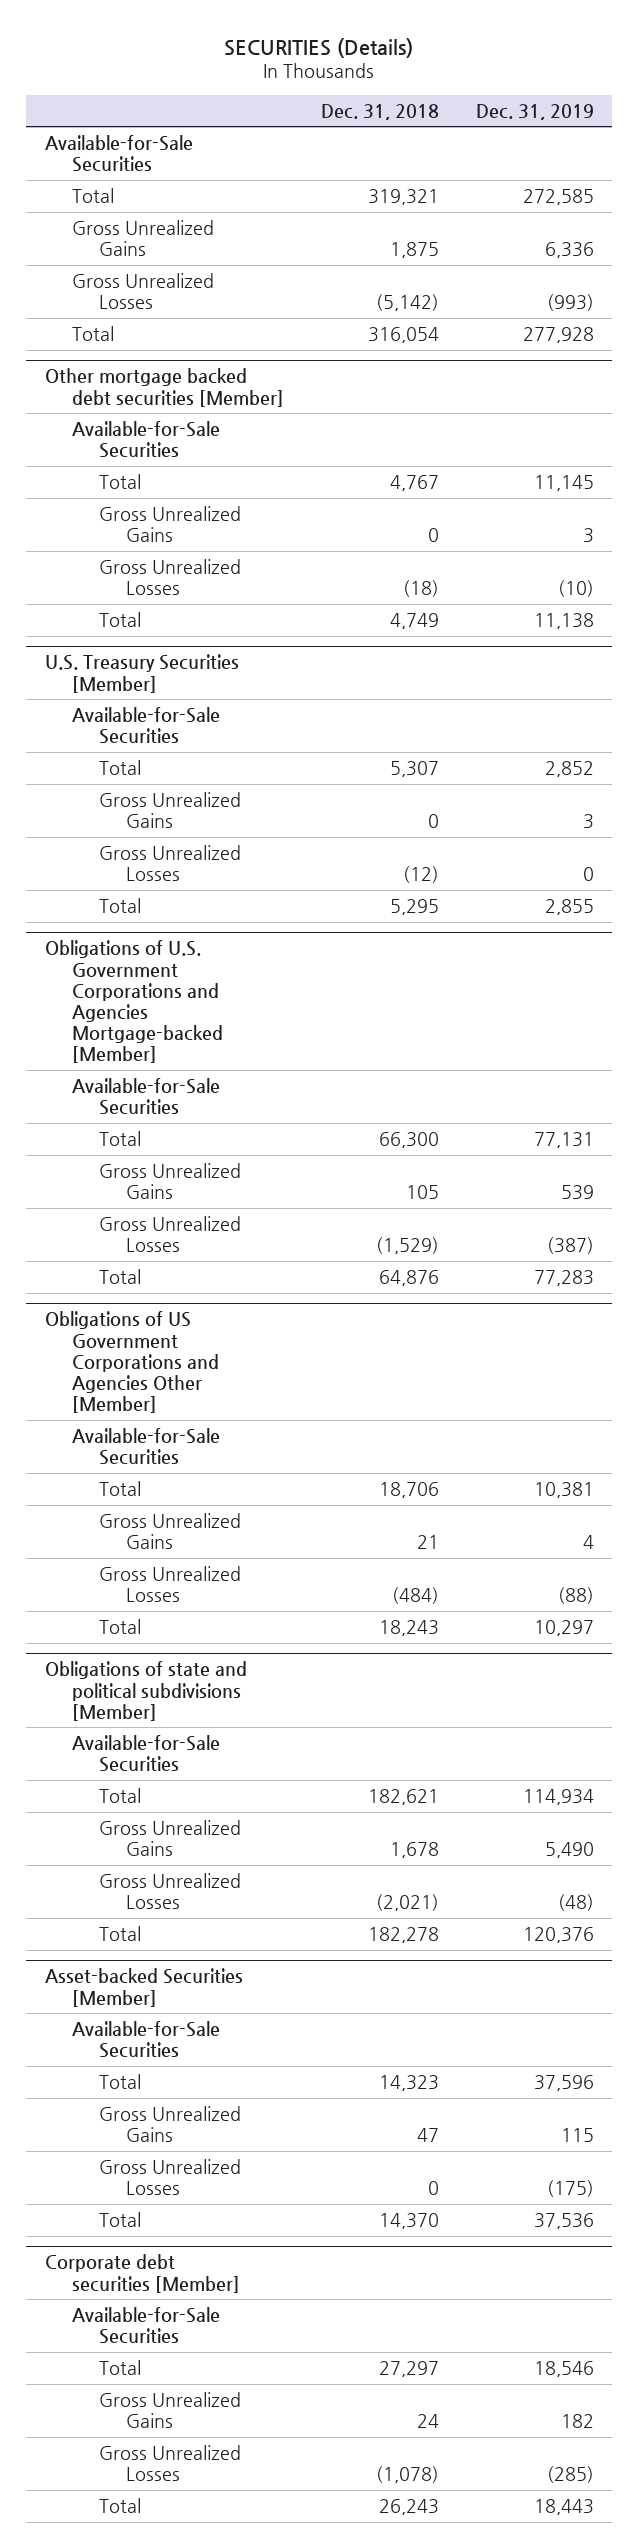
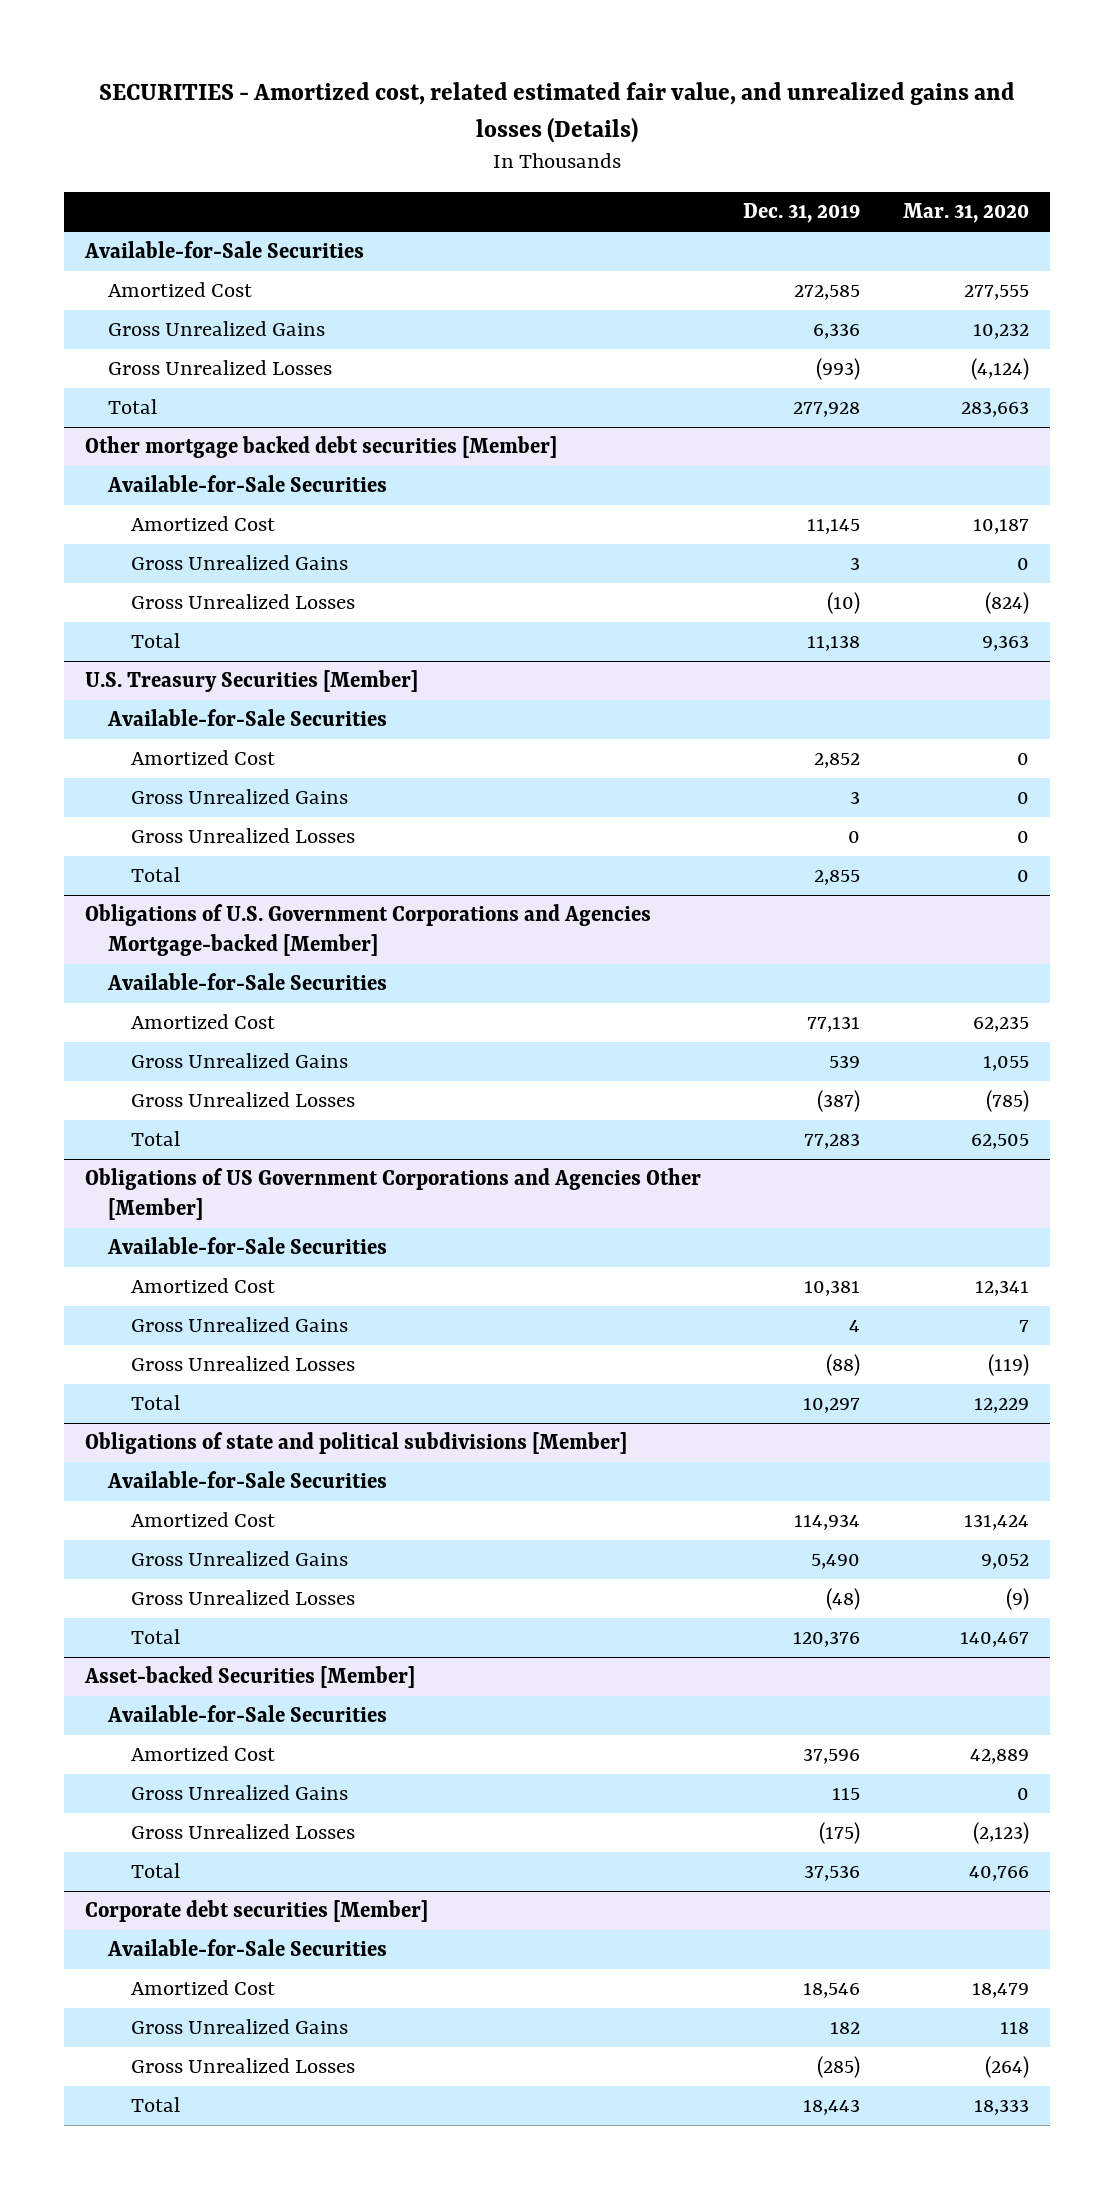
[224,37,414,58] SECURITIES (Details) -> [98,82,1015,143] SECURITIES - Amortized cost, related estimated fair value, and unrealized gains and losses (Details)
[320,103,439,120] Dec. 31, 2018 -> none
none -> [902,203,1029,224] Mar. 31, 2020
[71,187,114,203] Total -> [107,282,252,298] Amortized Cost
[98,473,141,489] Total -> [130,516,275,532] Amortized Cost
[98,759,141,775] Total -> [130,750,275,766] Amortized Cost
[98,1130,141,1146] Total -> [130,1014,275,1030] Amortized Cost
[98,1480,141,1496] Total -> [130,1278,275,1294] Amortized Cost
[98,1787,141,1803] Total -> [130,1512,275,1528] Amortized Cost
[98,2073,141,2089] Total -> [130,1746,275,1762] Amortized Cost
[98,2359,141,2375] Total -> [130,1980,275,1996] Amortized Cost

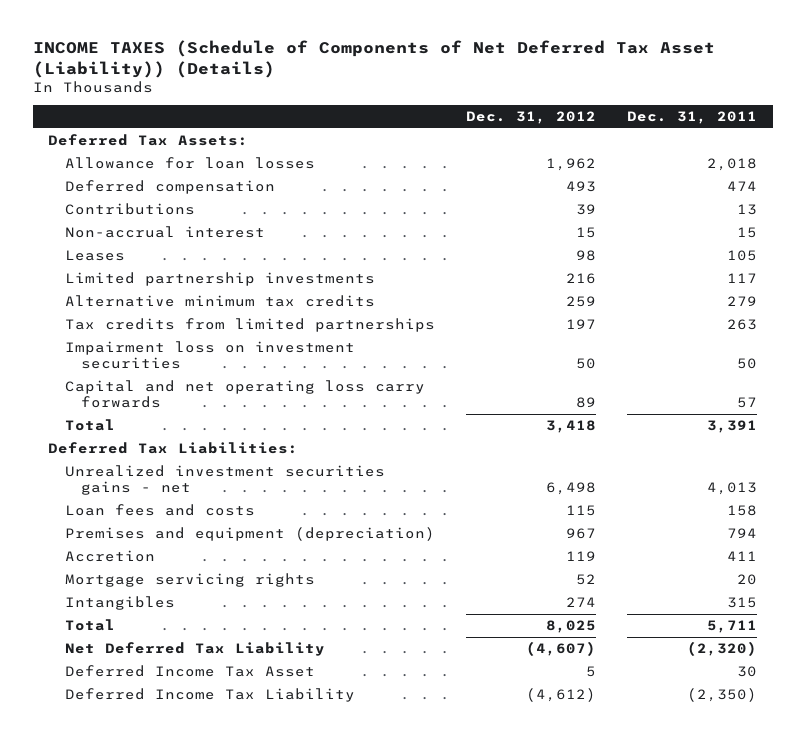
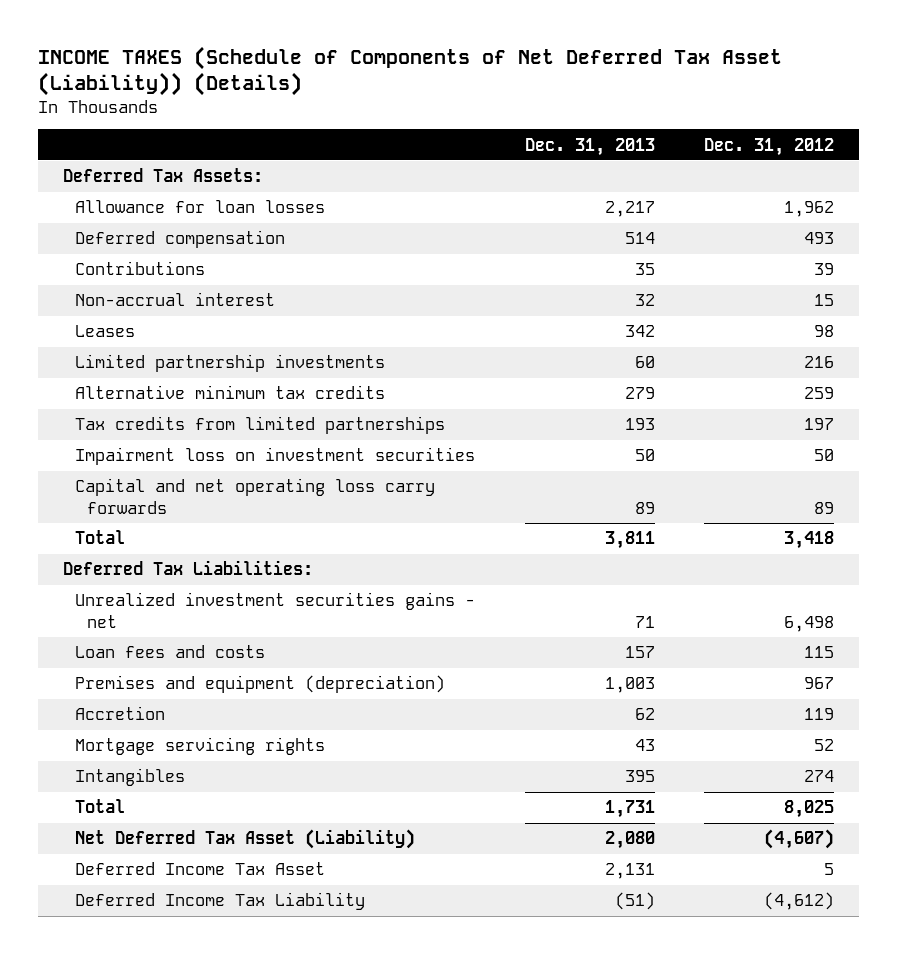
[627,111,758,125] Dec. 31, 2011 -> none
none -> [524,137,655,156] Dec. 31, 2013
[64,642,325,657] Net Deferred Tax Liability -> [74,829,415,850] Net Deferred Tax Asset (Liability)

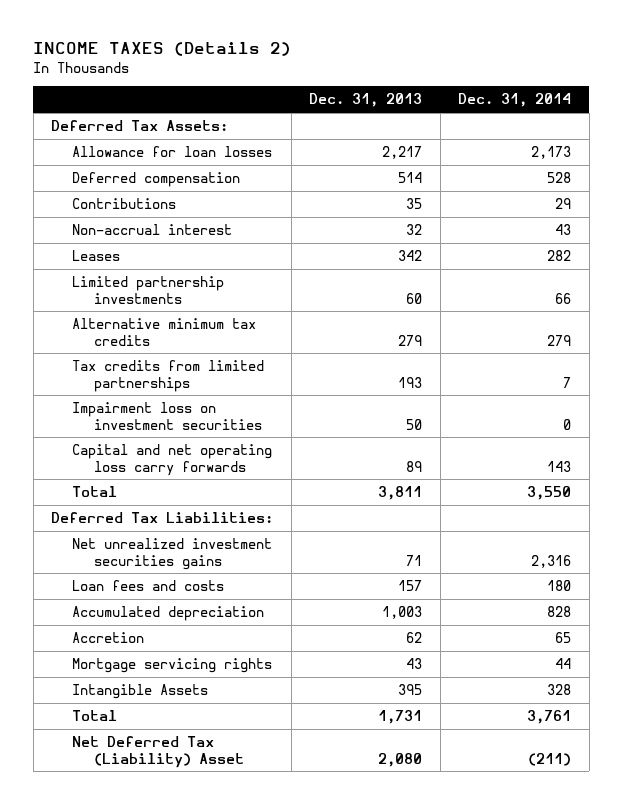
[37,45,782,96] INCOME TAXES (Schedule of Components of Net Deferred Tax Asset (Liability)) (Details) -> [33,42,292,57] INCOME TAXES (Details 2)
[704,137,835,156] Dec. 31, 2012 -> none
none -> [458,93,572,108] Dec. 31, 2014
[74,592,475,628] Unrealized investment securities gains - net -> [72,537,273,570] Net unrealized investment securities gains
[74,675,445,694] Premises and equipment (depreciation) -> [72,605,265,621] Accumulated depreciation
[74,768,185,787] Intangibles -> [72,683,209,699] Intangible Assets
[74,829,415,850] Net Deferred Tax Asset (Liability) -> none
[74,892,365,911] Deferred Income Tax Liability -> none
[74,862,325,876] Deferred Income Tax Asset -> [72,735,244,768] Net Deferred Tax (Liability) Asset
[604,863,655,880] 2,131 -> [378,752,423,767] 2,080

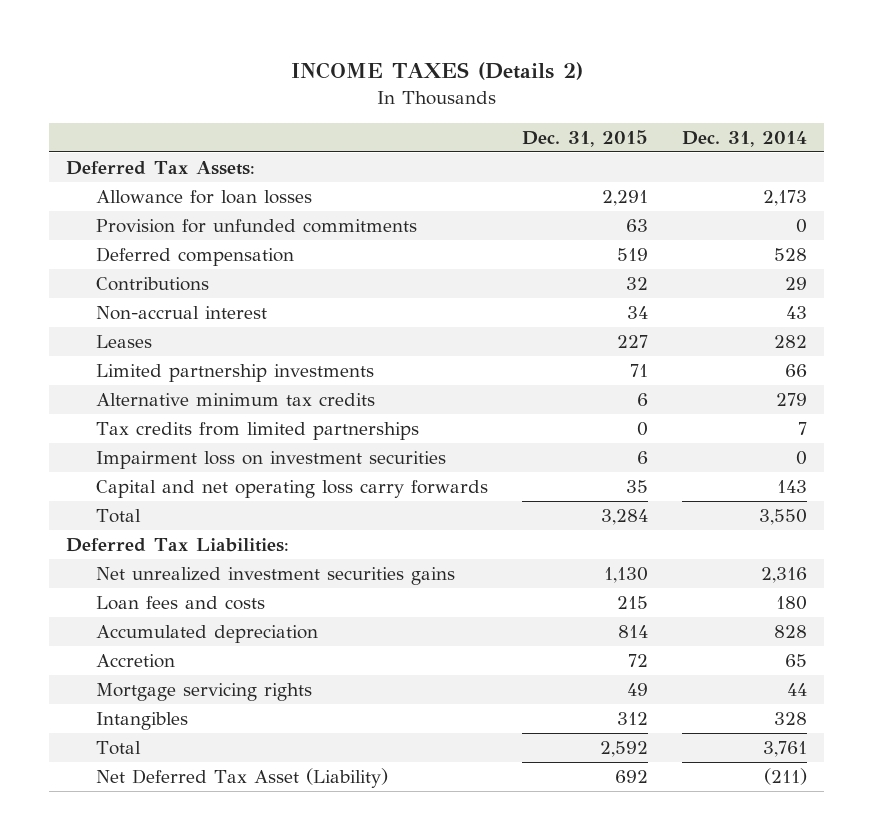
[309,93,423,108] Dec. 31, 2013 -> none
none -> [521,129,648,147] Dec. 31, 2015
none -> [95,219,417,234] Provision for unfunded commitments
[72,683,209,699] Intangible Assets -> [95,712,188,731] Intangibles
[72,735,244,768] Net Deferred Tax (Liability) Asset -> [95,768,388,789] Net Deferred Tax Asset (Liability)

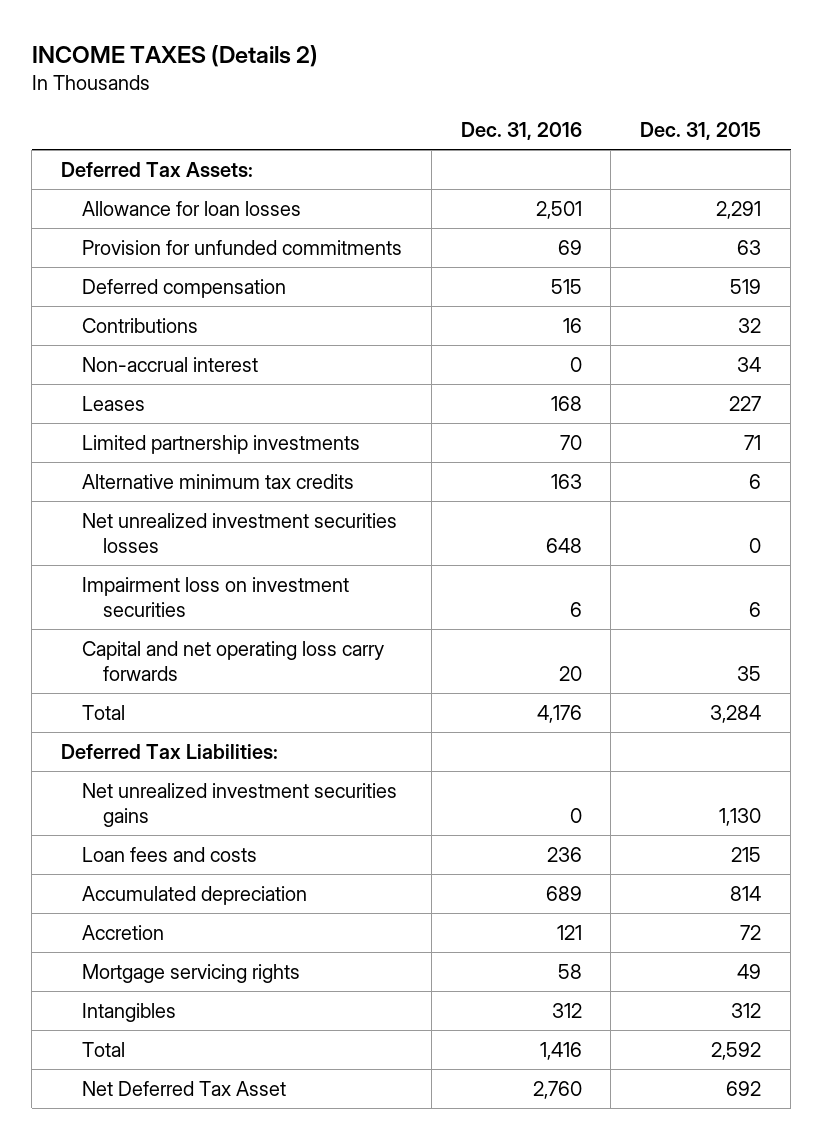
[682,130,808,147] Dec. 31, 2014 -> none
none -> [460,122,582,141] Dec. 31, 2016
[95,422,419,441] Tax credits from limited partnerships -> none
none -> [81,512,397,554] Net unrealized investment securities losses
[95,768,388,789] Net Deferred Tax Asset (Liability) -> [81,1080,286,1096] Net Deferred Tax Asset

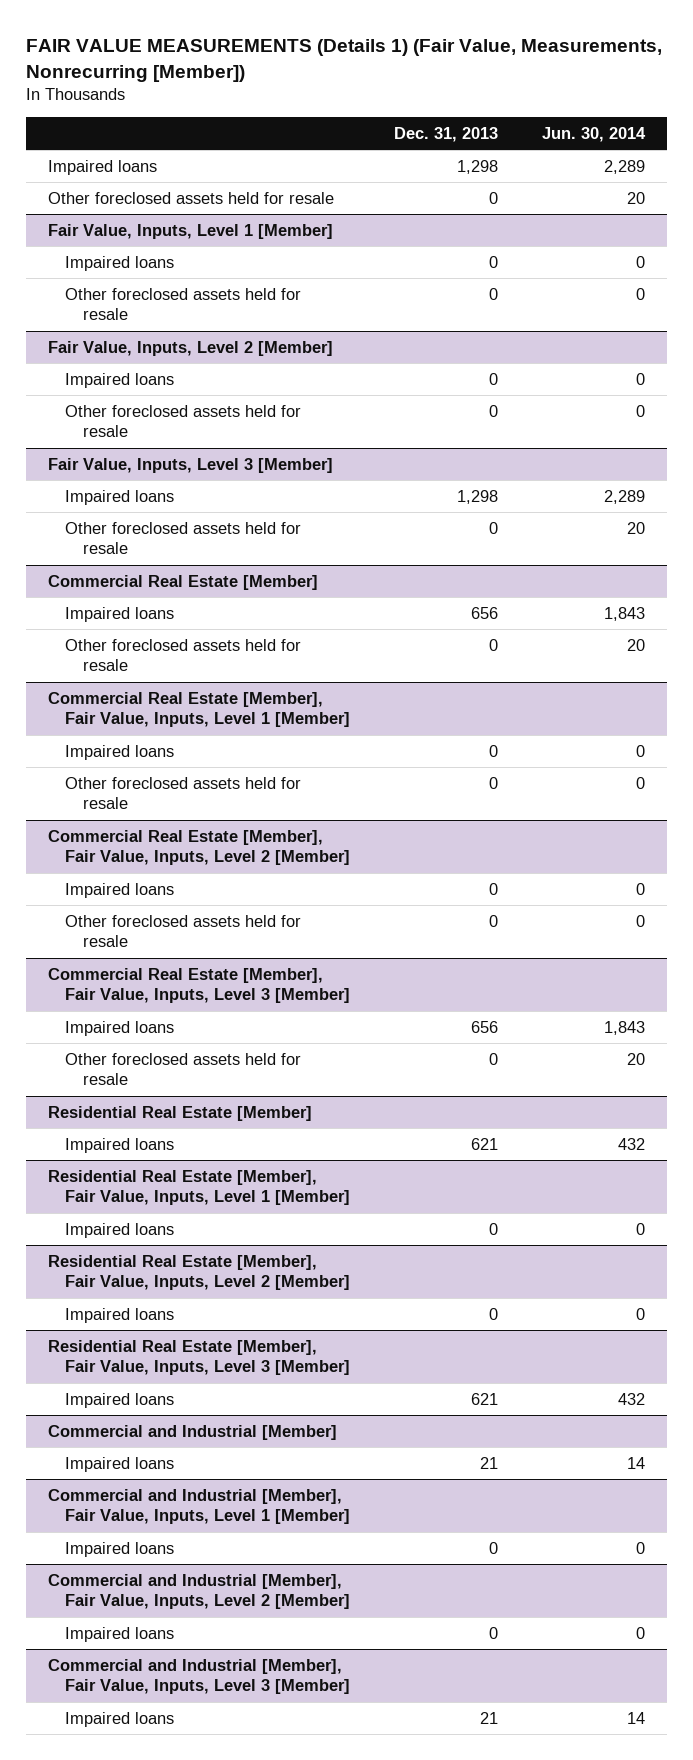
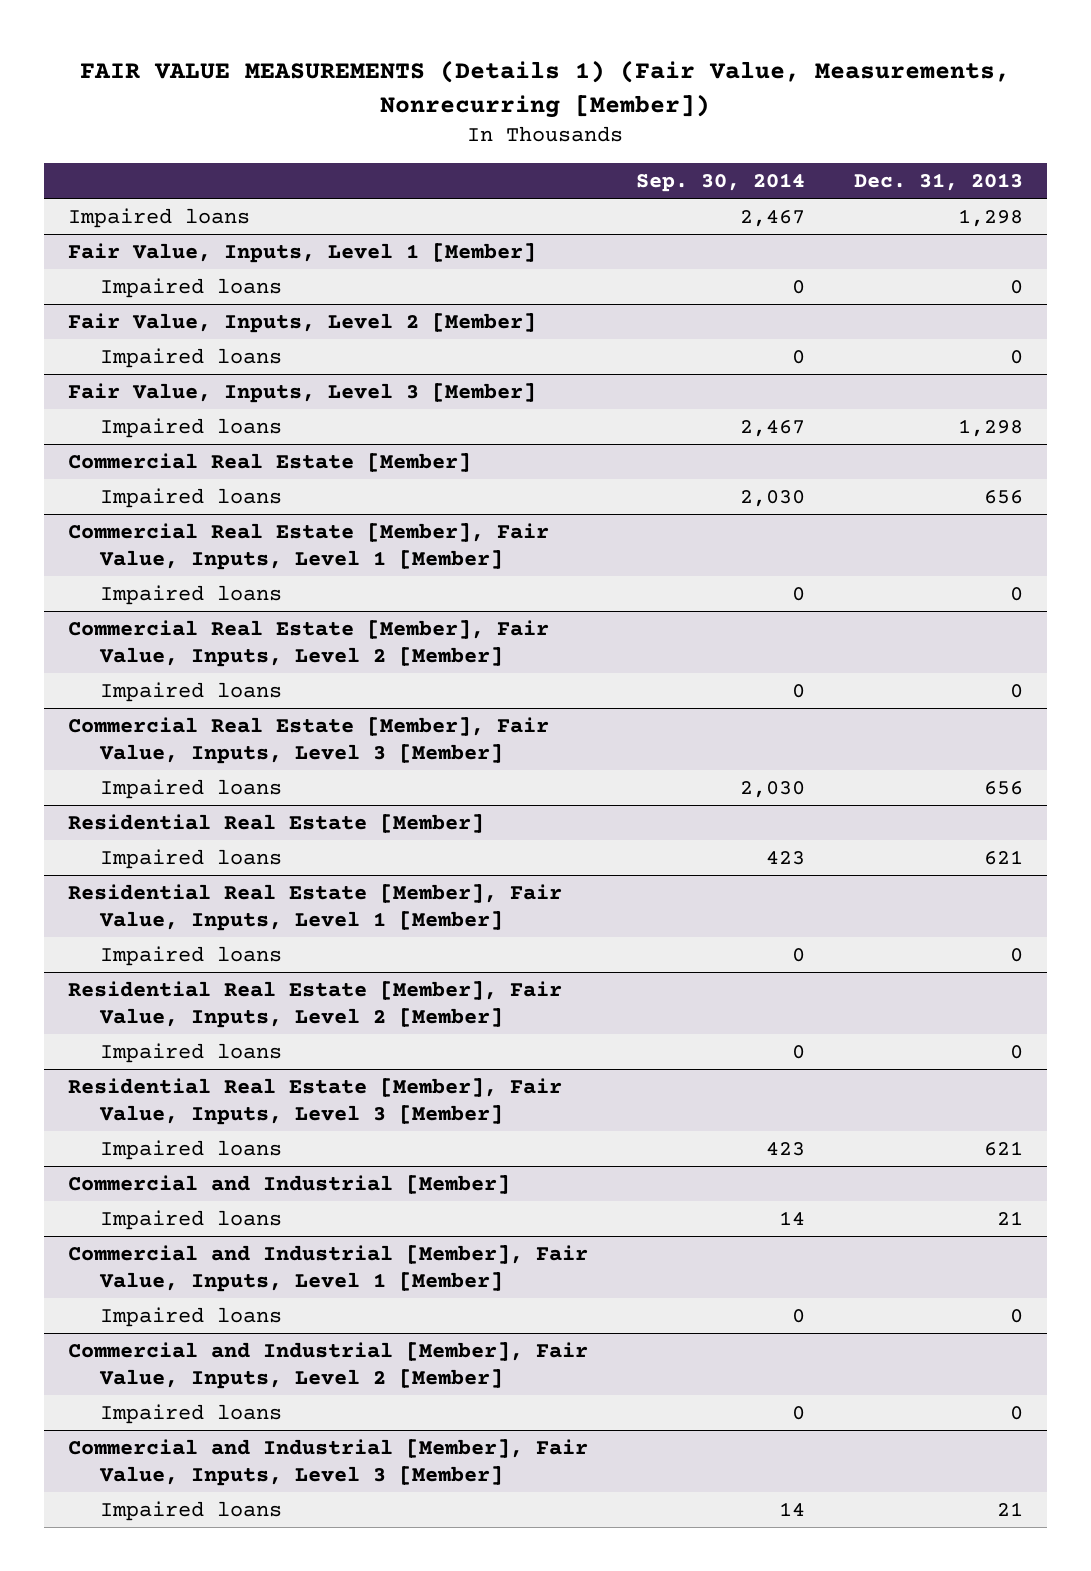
[541,126,646,142] Jun. 30, 2014 -> none
none -> [636,173,806,193] Sep. 30, 2014
[48,191,335,204] Other foreclosed assets held for resale -> none
[65,287,302,321] Other foreclosed assets held for resale -> none
[65,404,302,438] Other foreclosed assets held for resale -> none
[65,521,302,555] Other foreclosed assets held for resale -> none
[65,638,302,672] Other foreclosed assets held for resale -> none
[65,776,302,810] Other foreclosed assets held for resale -> none
[65,914,302,948] Other foreclosed assets held for resale -> none
[65,1052,302,1086] Other foreclosed assets held for resale -> none

